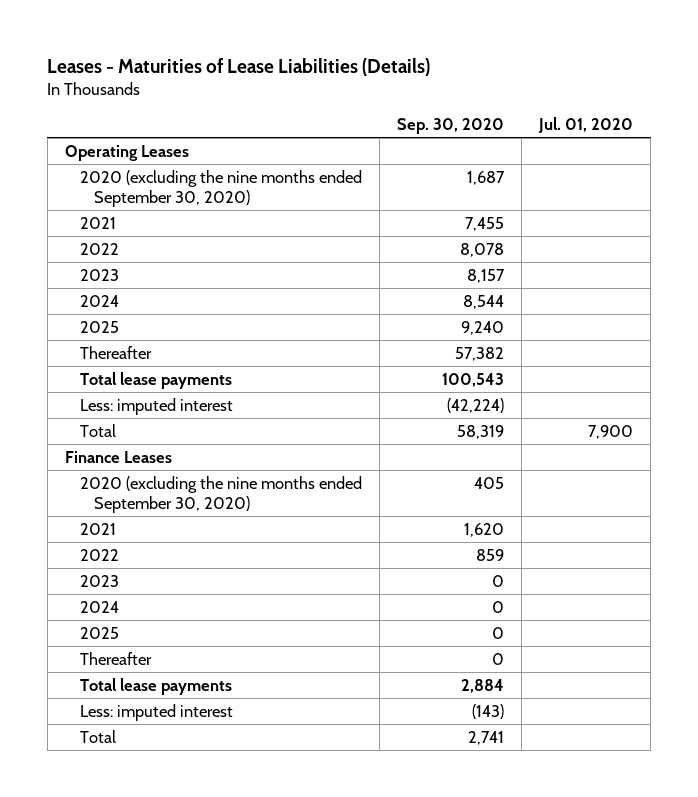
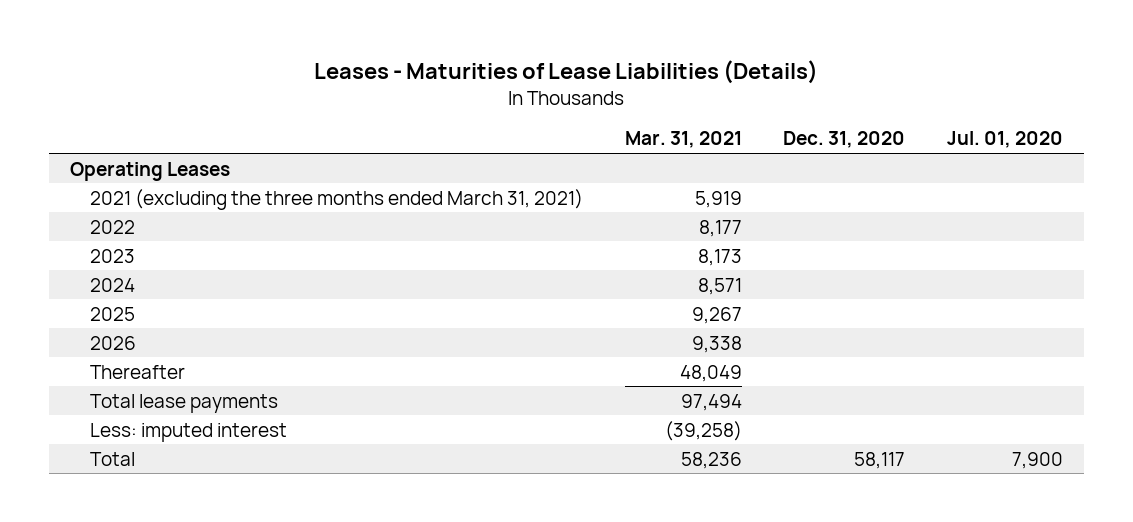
[396,117,504,134] Sep. 30, 2020 -> none
none -> [624,131,742,149] Mar. 31, 2021
none -> [783,131,906,149] Dec. 31, 2020
[79,216,116,229] 2021 -> none
[79,169,362,207] 2020 (excluding the nine months ended September 30, 2020) -> [90,188,584,210] 2021 (excluding the three months ended March 31, 2021)
none -> [90,335,137,350] 2026
[64,450,172,463] Finance Leases -> none
[79,475,362,513] 2020 (excluding the nine months ended September 30, 2020) -> none
[79,522,116,535] 2021 -> none
[79,548,119,561] 2022 -> none
[79,574,119,587] 2023 -> none
[79,600,119,613] 2024 -> none
[79,626,119,639] 2025 -> none
[79,651,152,665] Thereafter -> none
[79,677,232,695] Total lease payments -> none
[79,703,233,721] Less: imputed interest -> none
[79,729,116,743] Total -> none

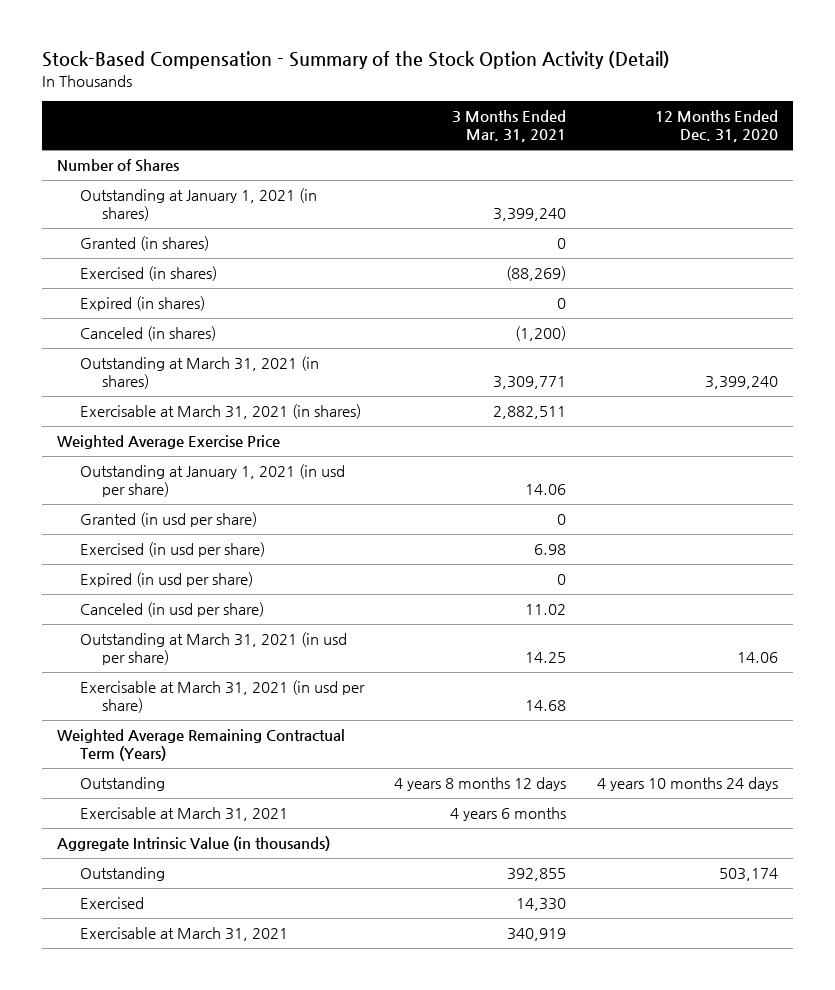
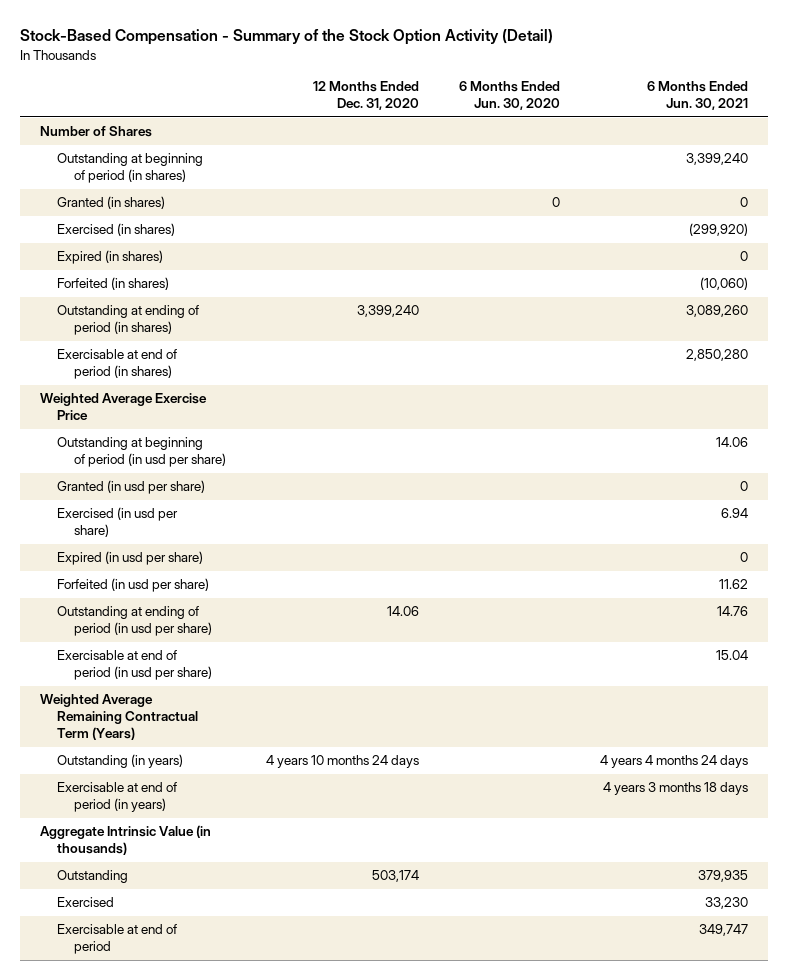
[452,110,567,143] 3 Months Ended Mar. 31, 2021 -> none
none -> [459,81,561,111] 6 Months Ended Jun. 30, 2020
none -> [647,81,749,111] 6 Months Ended Jun. 30, 2021
[79,188,317,222] Outstanding at January 1, 2021 (in shares) -> [57,153,204,184] Outstanding at beginning of period (in shares)
[79,326,216,342] Canceled (in shares) -> [57,277,170,291] Forfeited (in shares)
[79,356,319,390] Outstanding at March 31, 2021 (in shares) -> [57,305,200,336] Outstanding at ending of period (in shares)
[79,404,361,420] Exercisable at March 31, 2021 (in shares) -> [57,349,178,380] Exercisable at end of period (in shares)
[79,464,345,498] Outstanding at January 1, 2021 (in usd per share) -> [57,437,227,468] Outstanding at beginning of period (in usd per share)
[79,602,264,618] Canceled (in usd per share) -> [57,578,210,593] Forfeited (in usd per share)
[79,632,347,666] Outstanding at March 31, 2021 (in usd per share) -> [57,606,213,637] Outstanding at ending of period (in usd per share)
[79,680,365,714] Exercisable at March 31, 2021 (in usd per share) -> [57,650,213,681] Exercisable at end of period (in usd per share)
[79,777,165,792] Outstanding -> [57,754,184,769] Outstanding (in years)
[79,807,288,822] Exercisable at March 31, 2021 -> [57,782,178,813] Exercisable at end of period (in years)
[79,927,288,942] Exercisable at March 31, 2021 -> [57,924,178,955] Exercisable at end of period

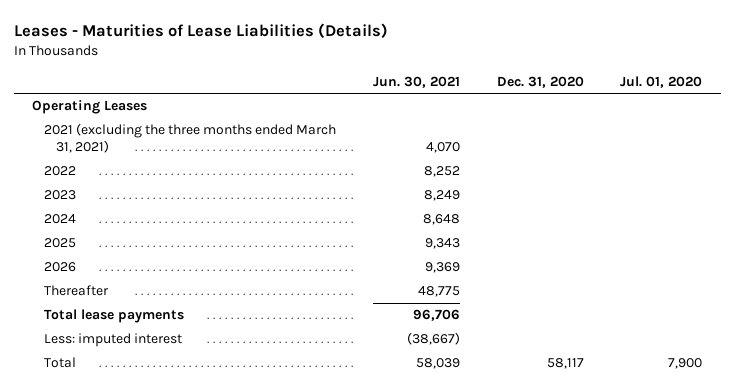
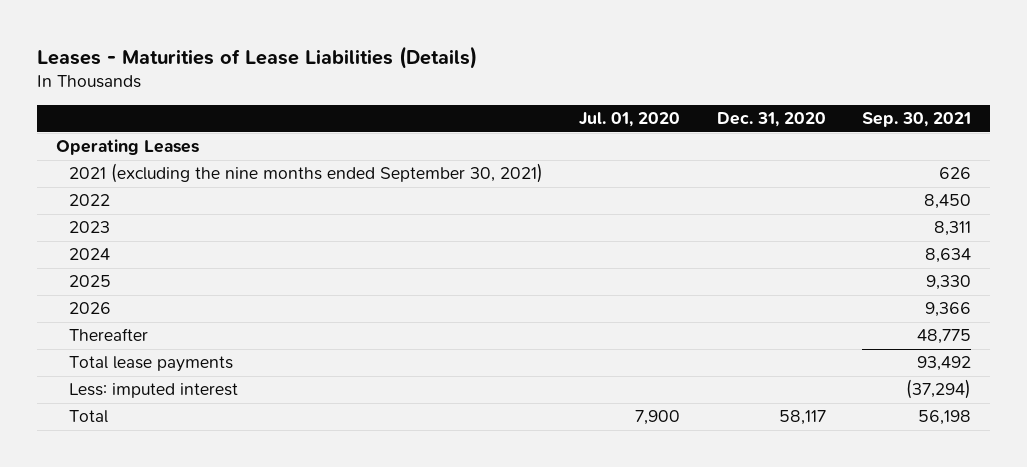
[372,75,460,88] Jun. 30, 2021 -> none
none -> [862,112,972,128] Sep. 30, 2021
[43,123,336,154] 2021 (excluding the three months ended March 31, 2021) -> [68,163,543,184] 2021 (excluding the nine months ended September 30, 2021)

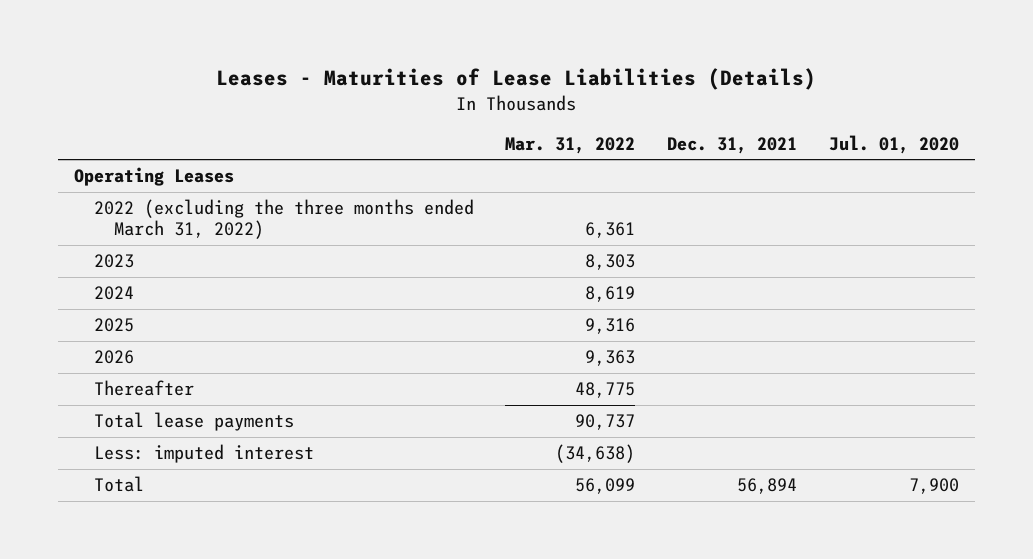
[716,112,826,128] Dec. 31, 2020 -> none
[862,112,972,128] Sep. 30, 2021 -> none
none -> [505,136,636,154] Mar. 31, 2022
none -> [667,136,798,154] Dec. 31, 2021
[68,194,110,207] 2022 -> none
[68,163,543,184] 2021 (excluding the nine months ended September 30, 2021) -> [93,199,474,240] 2022 (excluding the three months ended March 31, 2022)

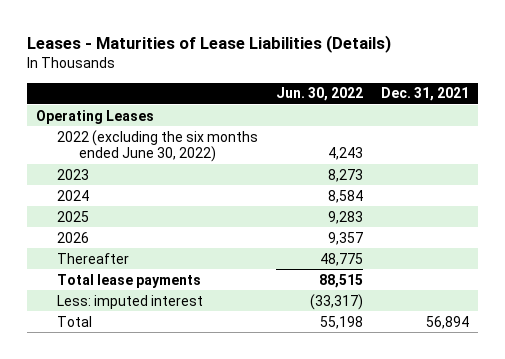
[505,136,636,154] Mar. 31, 2022 -> none
[829,134,960,154] Jul. 01, 2020 -> none
none -> [276,87,364,102] Jun. 30, 2022
[93,199,474,240] 2022 (excluding the three months ended March 31, 2022) -> [57,129,259,163] 2022 (excluding the six months ended June 30, 2022)

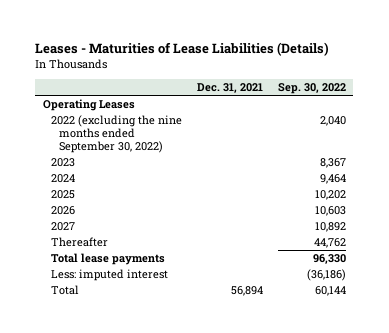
[276,87,364,102] Jun. 30, 2022 -> none
none -> [277,83,346,95] Sep. 30, 2022
[57,129,259,163] 2022 (excluding the six months ended June 30, 2022) -> [50,115,182,154] 2022 (excluding the nine months ended September 30, 2022)
none -> [50,222,75,232] 2027

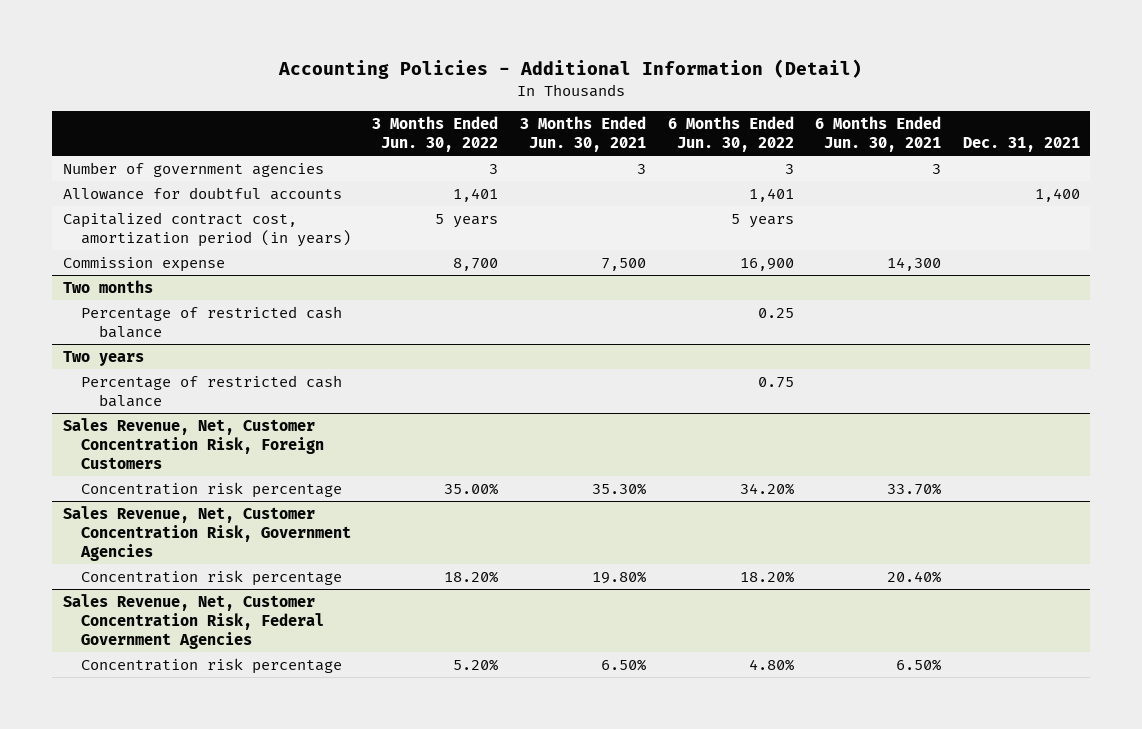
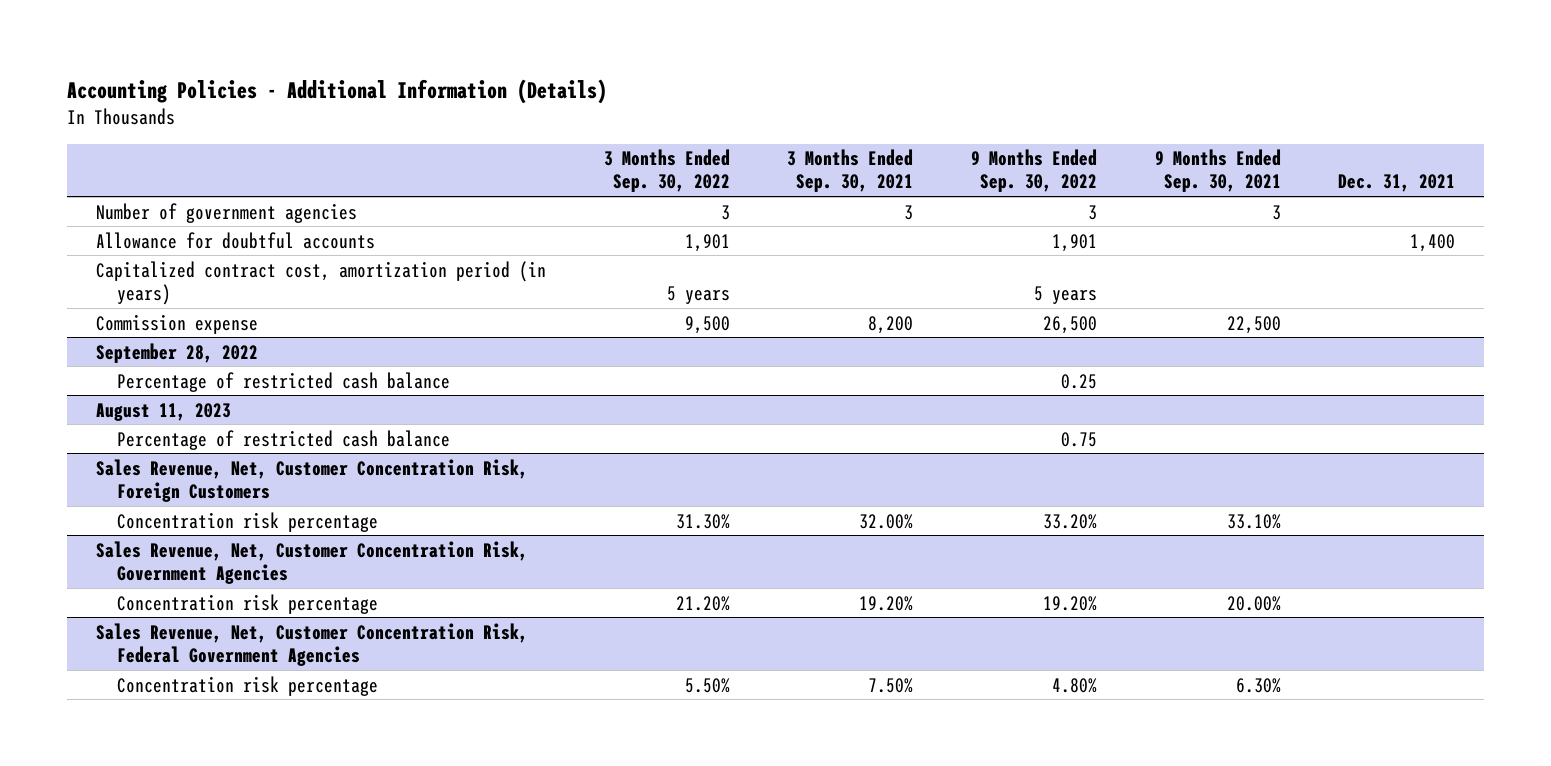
[278,59,863,80] Accounting Policies - Additional Information (Detail) -> [67,78,608,104] Accounting Policies - Additional Information (Details)
[372,115,499,152] 3 Months Ended Jun. 30, 2022 -> none
[519,115,646,152] 3 Months Ended Jun. 30, 2021 -> none
[667,115,794,152] 6 Months Ended Jun. 30, 2022 -> none
[815,115,942,152] 6 Months Ended Jun. 30, 2021 -> none
none -> [603,149,730,193] 3 Months Ended Sep. 30, 2022
none -> [787,149,914,193] 3 Months Ended Sep. 30, 2021
none -> [970,149,1097,193] 9 Months Ended Sep. 30, 2022
none -> [1154,149,1281,193] 9 Months Ended Sep. 30, 2021
[62,279,153,293] Two months -> [95,342,258,363] September 28, 2022
[62,350,144,366] Two years -> [95,402,231,421] August 11, 2023

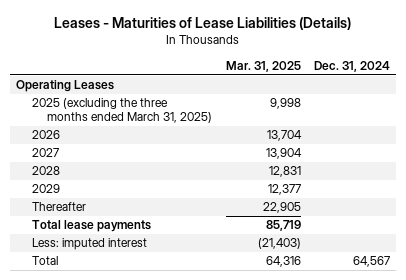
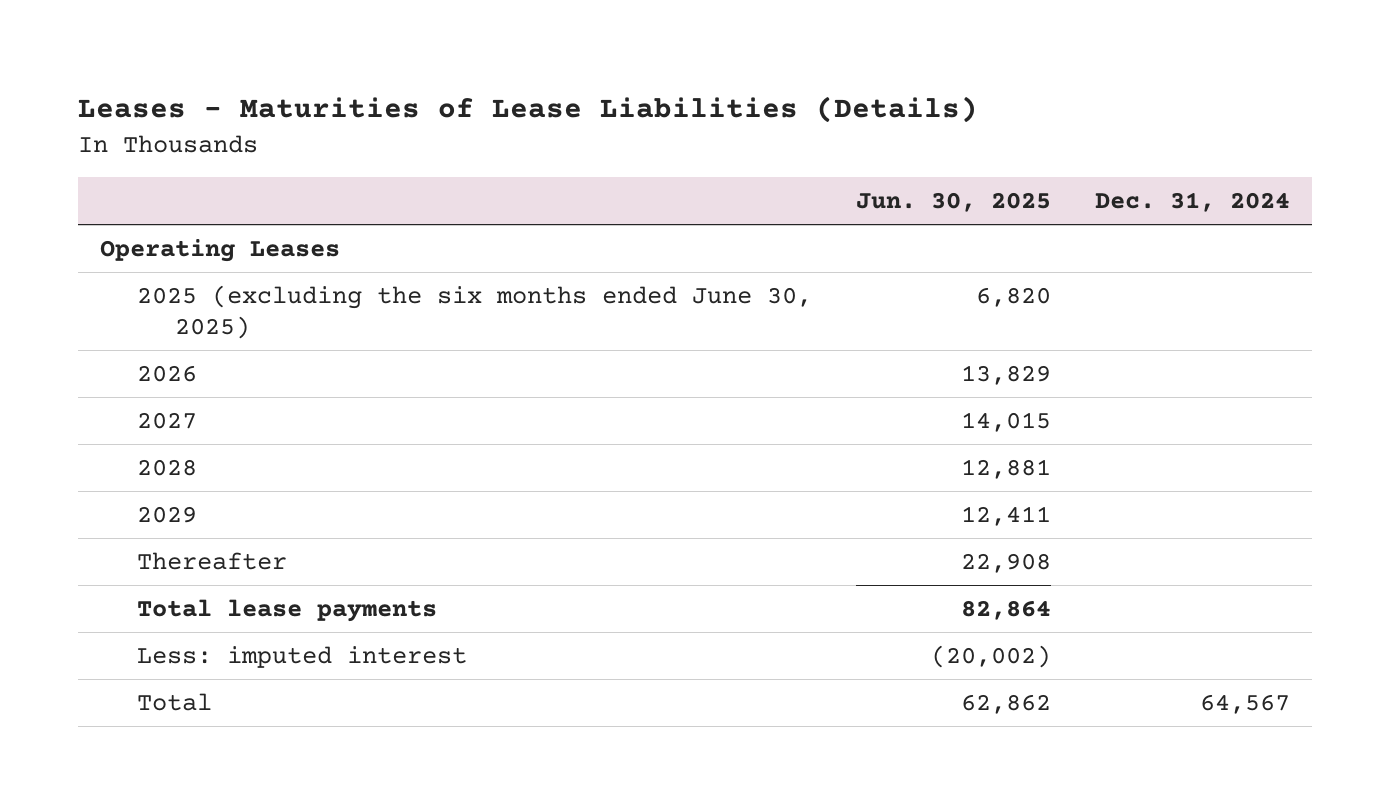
[225,60,301,72] Mar. 31, 2025 -> none
none -> [856,192,1052,213] Jun. 30, 2025
[31,98,213,124] 2025 (excluding the three months ended March 31, 2025) -> [137,284,813,339] 2025 (excluding the six months ended June 30, 2025)

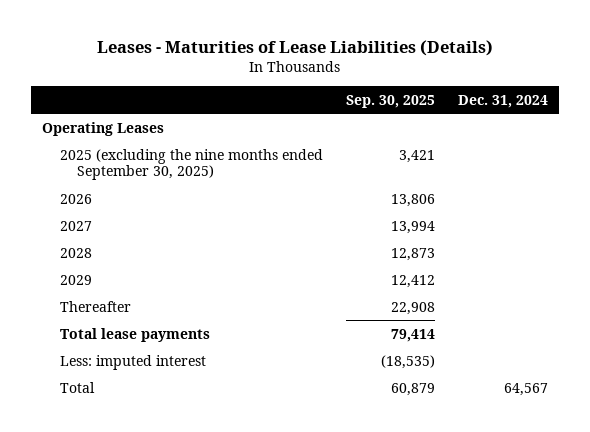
[856,192,1052,213] Jun. 30, 2025 -> none
none -> [345,95,435,109] Sep. 30, 2025
[137,284,813,339] 2025 (excluding the six months ended June 30, 2025) -> [59,148,323,181] 2025 (excluding the nine months ended September 30, 2025)

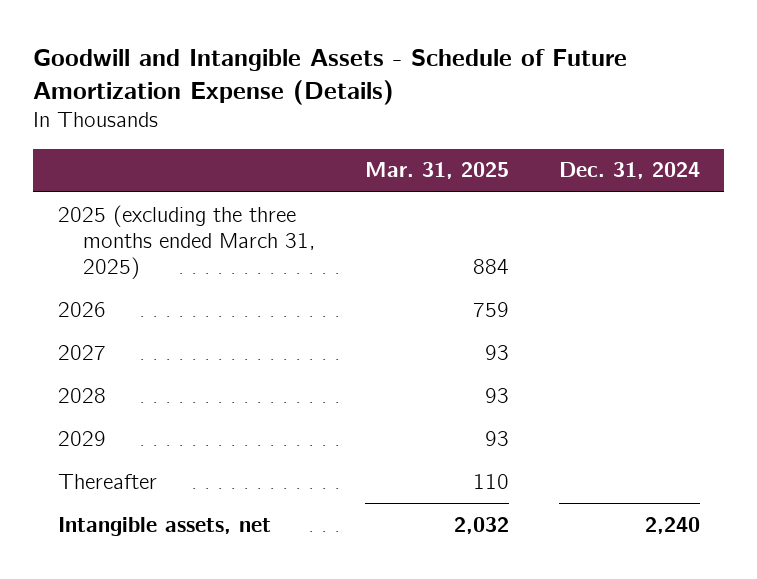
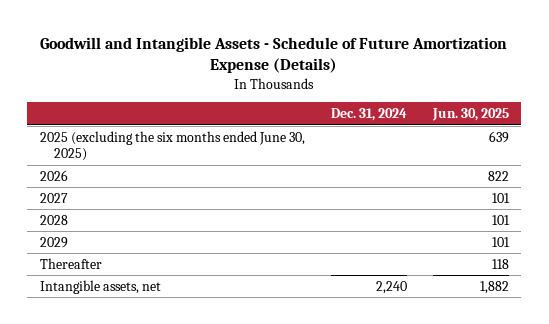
[364,162,509,180] Mar. 31, 2025 -> none
none -> [431,108,509,122] Jun. 30, 2025
[57,204,315,280] 2025 (excluding the three months ended March 31, 2025) -> [40,130,306,162] 2025 (excluding the six months ended June 30, 2025)

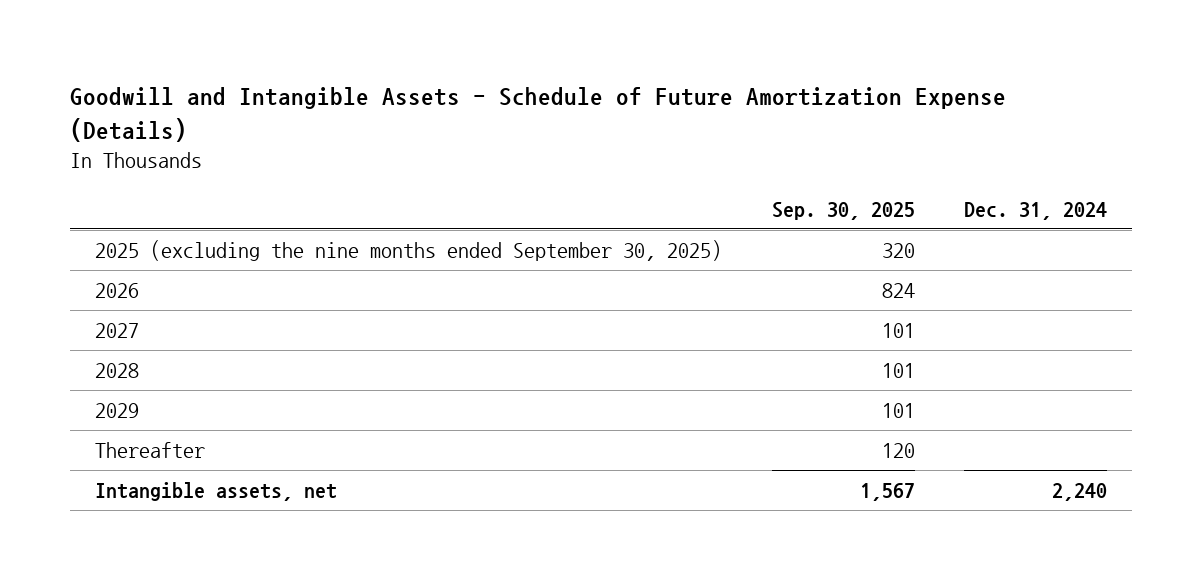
[431,108,509,122] Jun. 30, 2025 -> none
none -> [771,201,915,220] Sep. 30, 2025
[40,130,306,162] 2025 (excluding the six months ended June 30, 2025) -> [95,239,723,261] 2025 (excluding the nine months ended September 30, 2025)

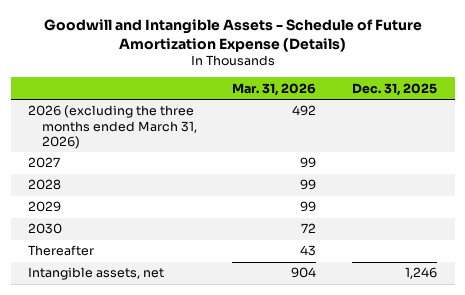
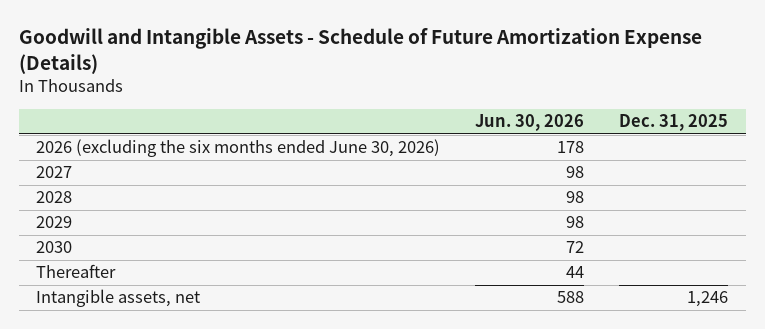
[232,82,317,96] Mar. 31, 2026 -> none
none -> [475,114,585,132] Jun. 30, 2026
[28,105,197,149] 2026 (excluding the three months ended March 31, 2026) -> [36,139,441,158] 2026 (excluding the six months ended June 30, 2026)

